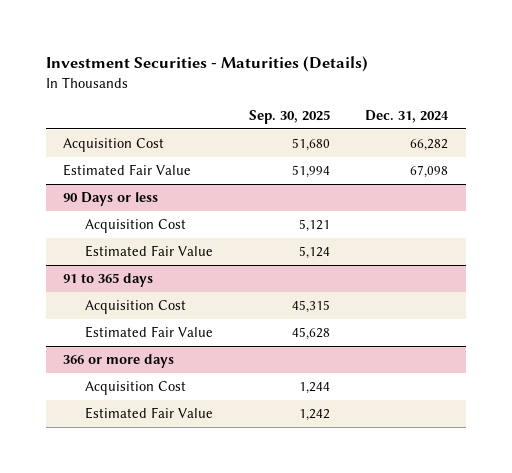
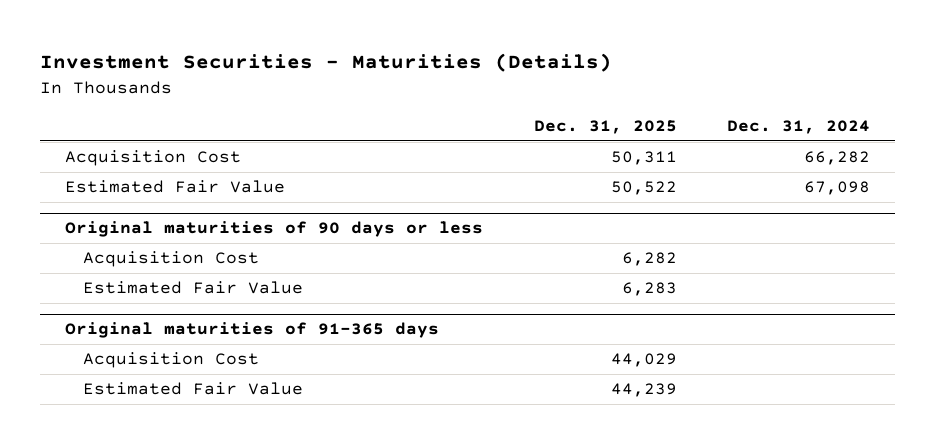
[248,110,330,125] Sep. 30, 2025 -> none
none -> [533,120,677,135] Dec. 31, 2025
[63,192,159,207] 90 Days or less -> [65,221,484,238] Original maturities of 90 days or less
[63,273,154,288] 91 to 365 days -> [65,322,440,339] Original maturities of 91-365 days
[63,354,175,369] 366 or more days -> none
[85,381,187,396] Acquisition Cost -> none
[85,407,214,420] Estimated Fair Value -> none

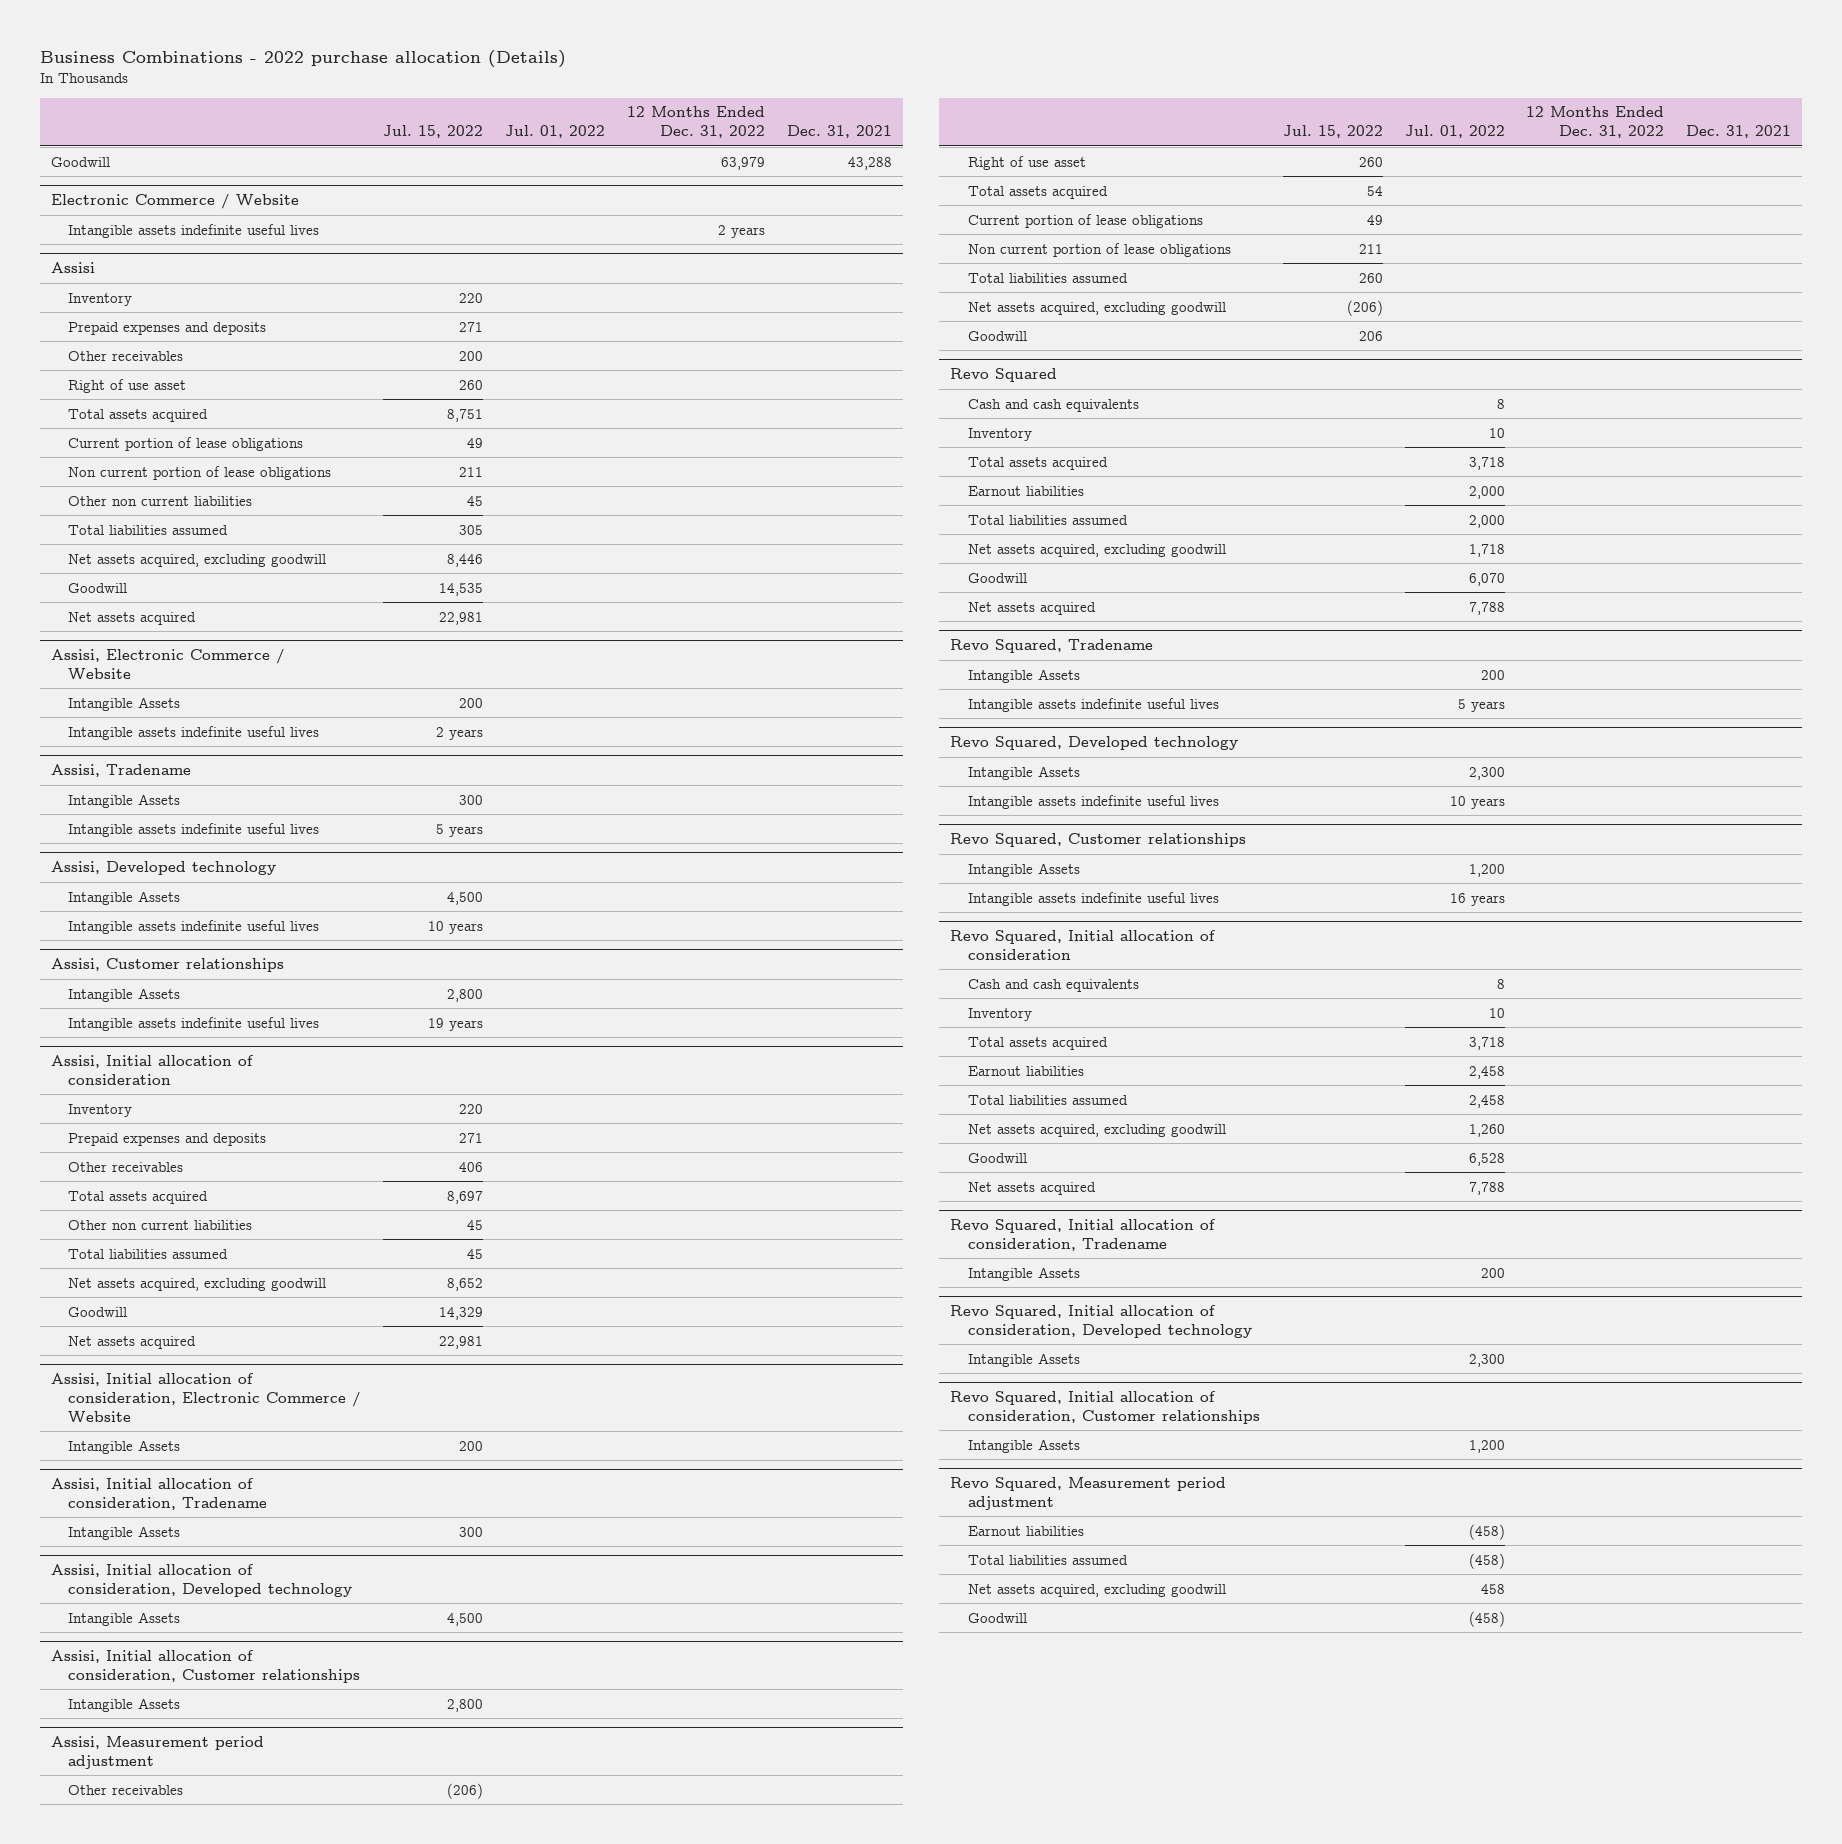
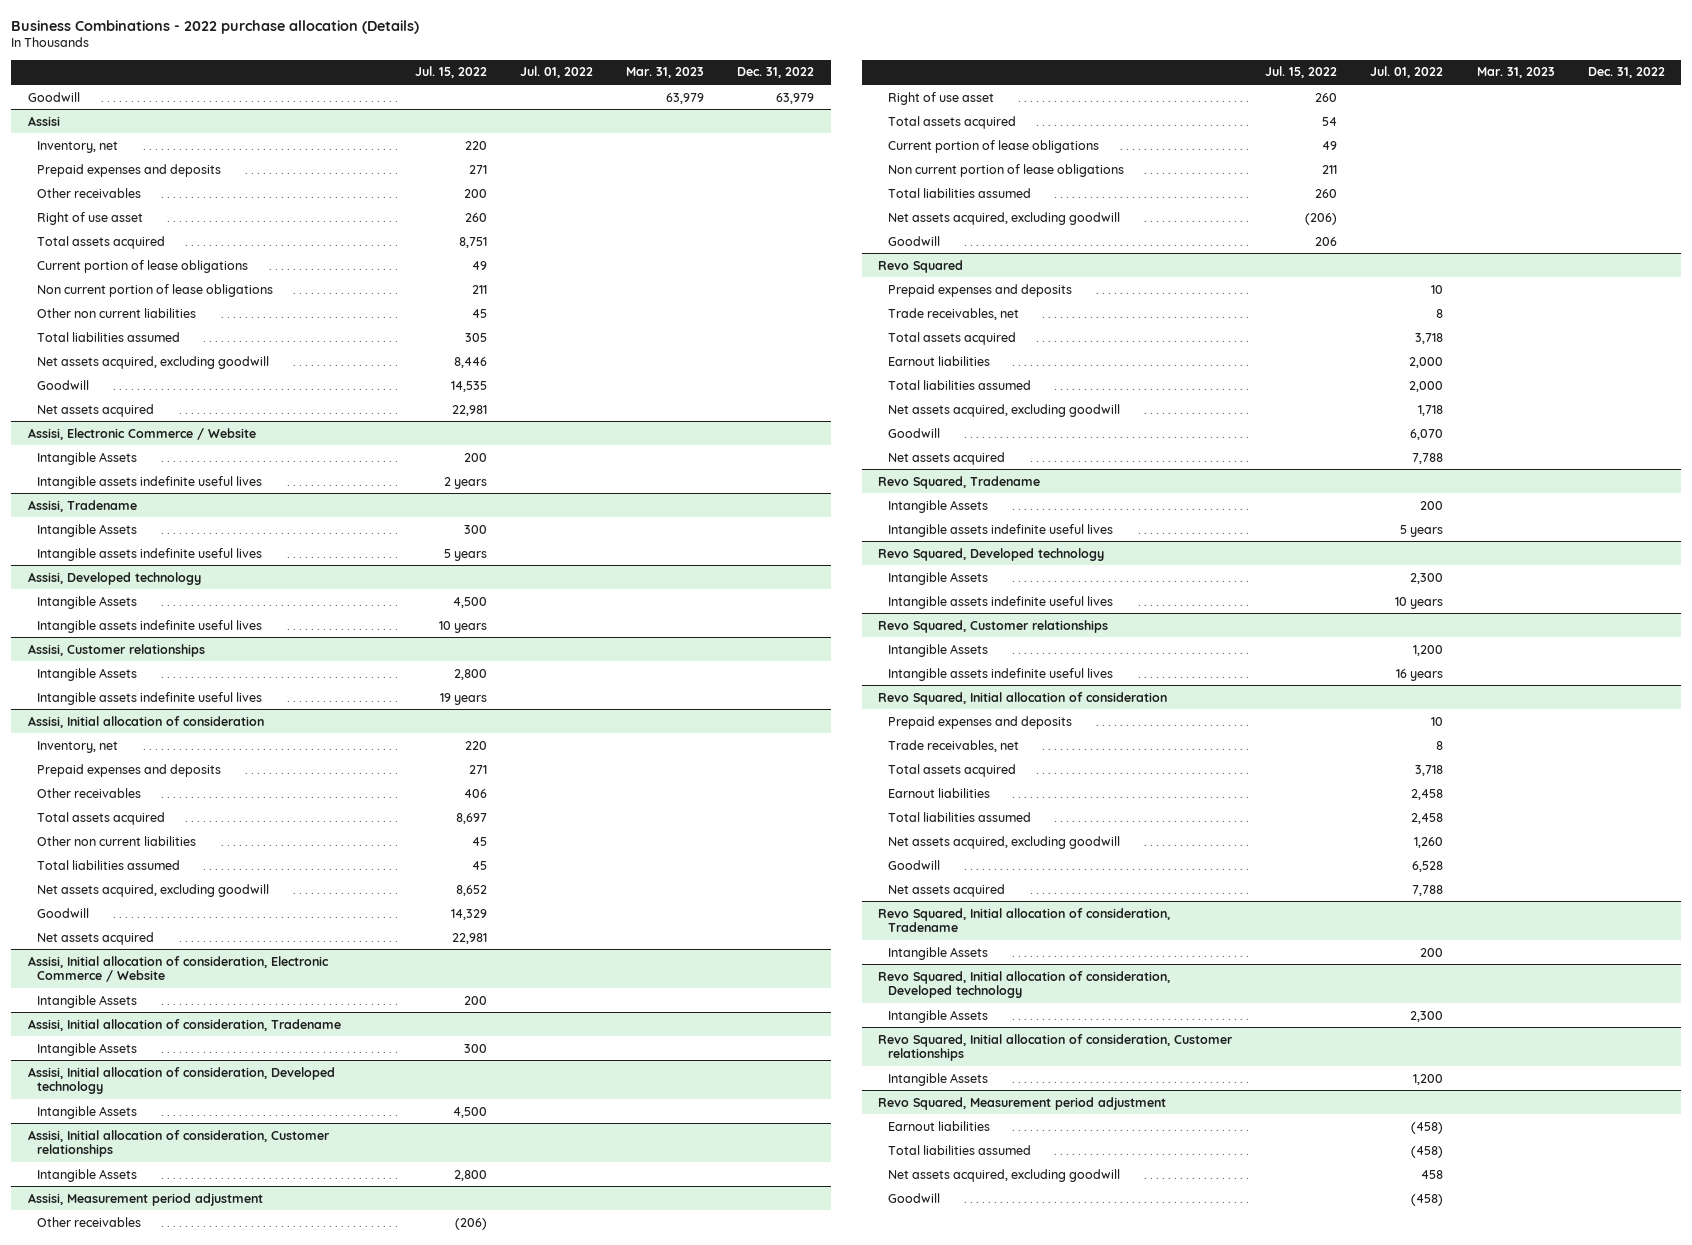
[626,106,765,139] 12 Months Ended Dec. 31, 2022 -> none
[786,125,892,139] Dec. 31, 2021 -> none
none -> [626,67,705,79] Mar. 31, 2023
none -> [737,67,815,79] Dec. 31, 2022
[50,194,299,210] Electronic Commerce / Website -> none
[68,223,320,238] Intangible assets indefinite useful lives -> none
[68,292,133,306] Inventory -> [37,140,119,153] Inventory, net
[68,1103,133,1117] Inventory -> [37,740,119,753] Inventory, net
[967,398,1139,412] Cash and cash equivalents -> none
[967,427,1032,441] Inventory -> none
none -> [887,283,1072,297] Prepaid expenses and deposits
none -> [887,307,1019,320] Trade receivables, net
[967,978,1139,992] Cash and cash equivalents -> none
[967,1007,1032,1021] Inventory -> none
none -> [887,715,1072,729] Prepaid expenses and deposits
none -> [887,739,1019,752] Trade receivables, net

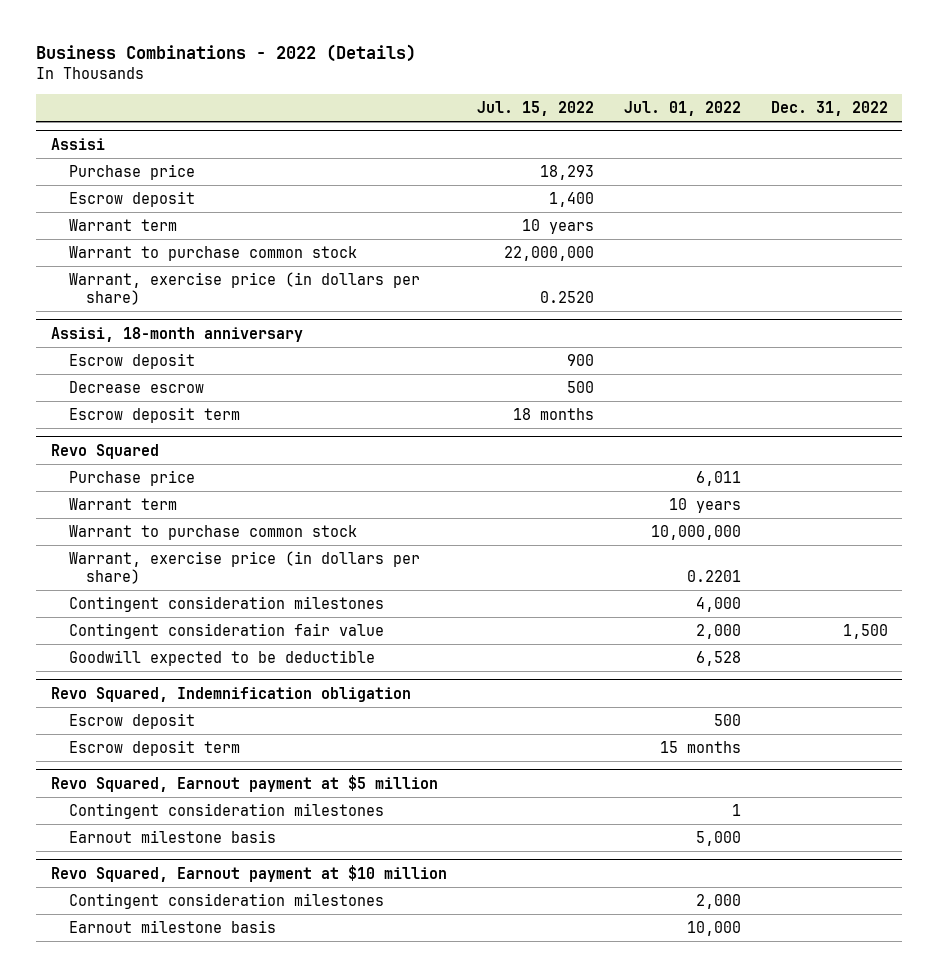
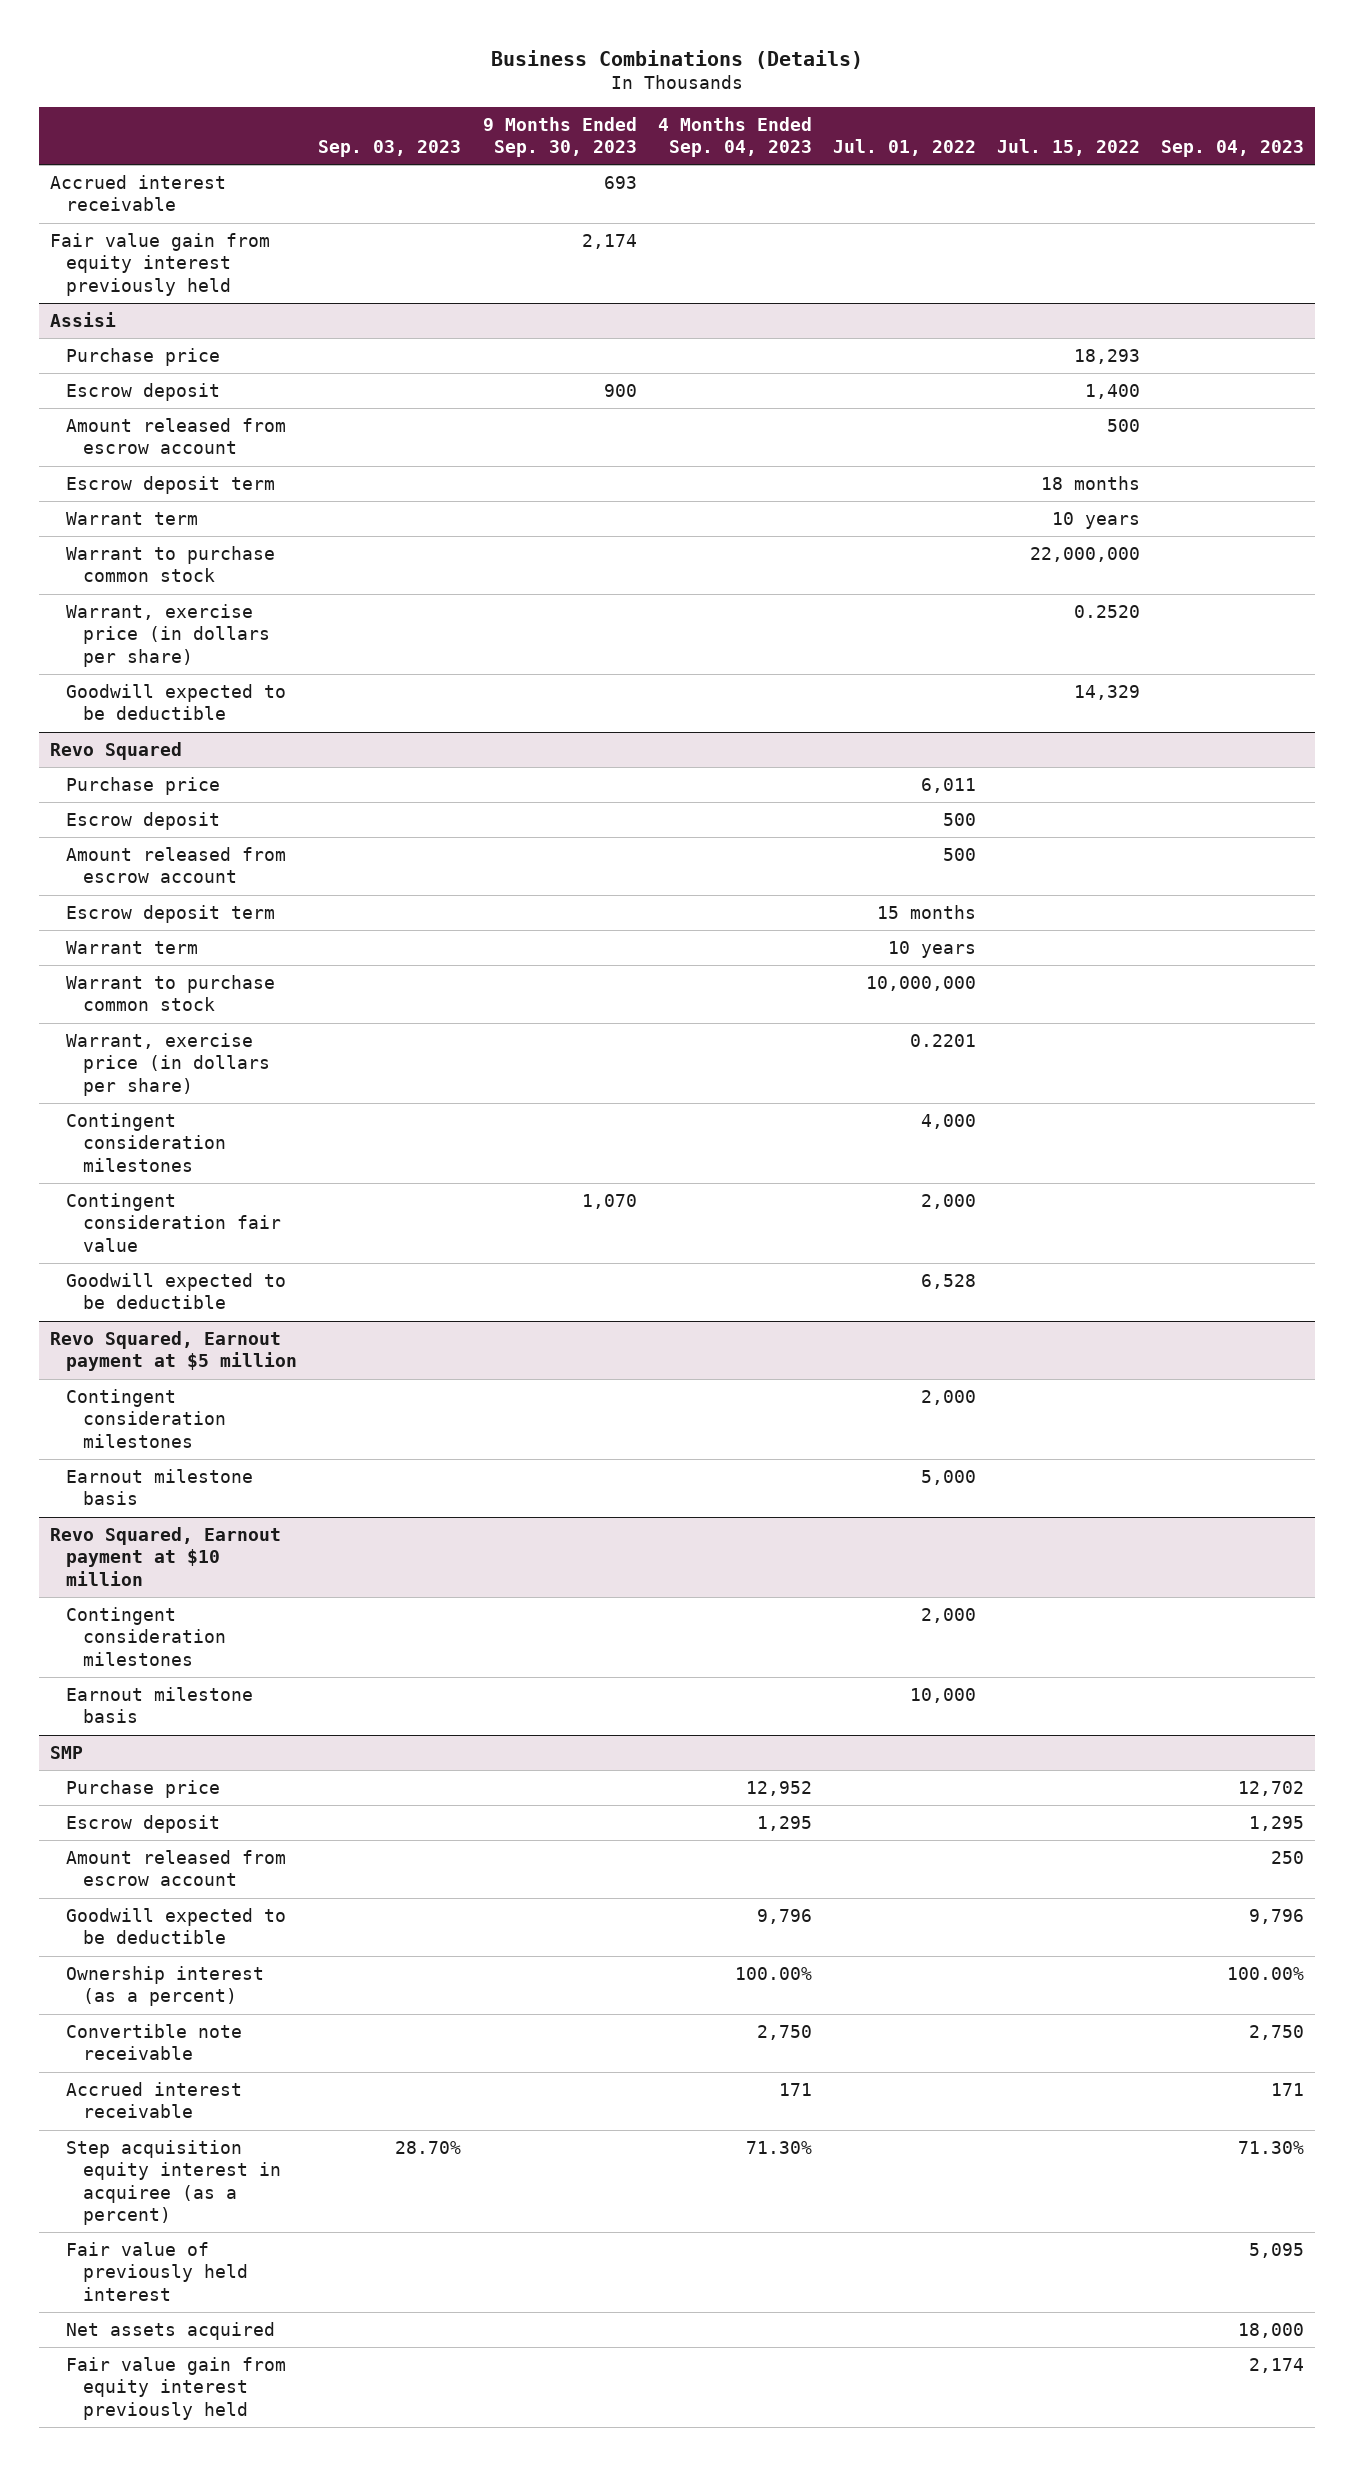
[36,44,417,63] Business Combinations - 2022 (Details) -> [491,50,864,70] Business Combinations (Details)
[770,100,888,116] Dec. 31, 2022 -> none
none -> [318,139,462,157] Sep. 03, 2023
none -> [482,116,637,157] 9 Months Ended Sep. 30, 2023
none -> [657,116,812,157] 4 Months Ended Sep. 04, 2023
none -> [1161,139,1305,157] Sep. 04, 2023
none -> [49,175,226,212] Accrued interest receivable
none -> [49,233,270,296] Fair value gain from equity interest previously held
none -> [66,418,287,455] Amount released from escrow account
none -> [66,476,276,495] Escrow deposit term
[51,326,304,342] Assisi, 18-month anniversary -> none
[68,352,195,369] Escrow deposit -> none
[68,380,204,393] Decrease escrow -> none
[68,406,240,423] Escrow deposit term -> none
none -> [66,684,287,721] Goodwill expected to be deductible
none -> [66,812,221,831] Escrow deposit
none -> [66,847,287,884] Amount released from escrow account
none -> [66,905,276,924] Escrow deposit term
[51,686,412,702] Revo Squared, Indemnification obligation -> none
[68,712,195,729] Escrow deposit -> none
[68,739,240,756] Escrow deposit term -> none
[731,803,741,816] 1 -> [921,1390,977,1406] 2,000
none -> [49,1746,83,1760] SMP
none -> [66,1780,221,1799] Purchase price
none -> [66,1815,221,1834] Escrow deposit
none -> [66,1850,287,1887] Amount released from escrow account
none -> [66,1908,287,1945] Goodwill expected to be deductible
none -> [66,1966,265,2007] Ownership interest (as a percent)
none -> [66,2024,243,2061] Convertible note receivable
none -> [66,2082,243,2119] Accrued interest receivable
none -> [66,2140,281,2225] Step acquisition equity interest in acquiree (as a percent)
none -> [66,2242,248,2301] Fair value of previously held interest
none -> [66,2322,276,2341] Net assets acquired
none -> [66,2357,287,2420] Fair value gain from equity interest previously held

